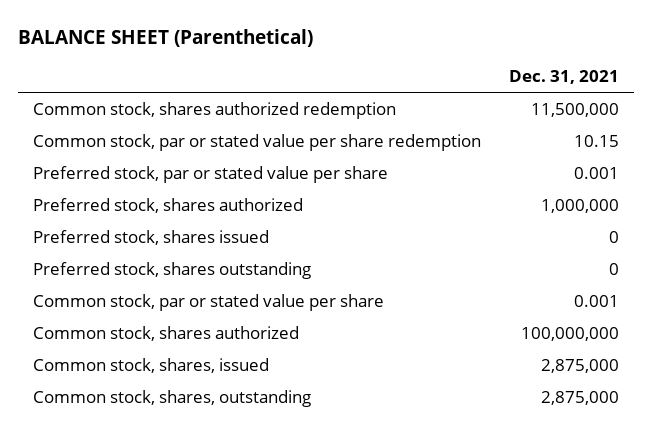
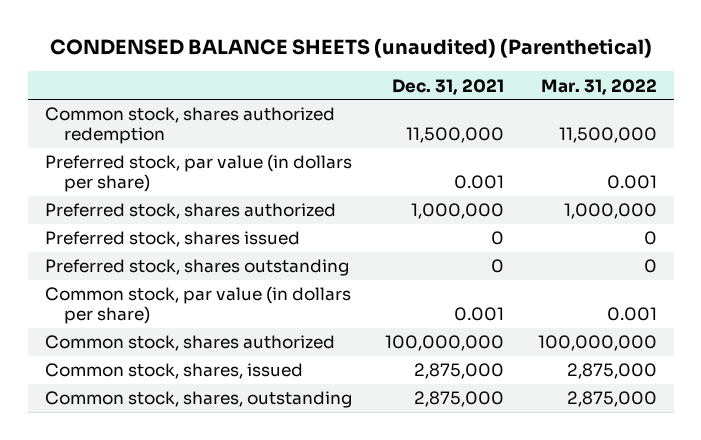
[18,28,314,47] BALANCE SHEET (Parenthetical) -> [49,38,652,59] CONDENSED BALANCE SHEETS (unaudited) (Parenthetical)
none -> [540,78,657,95] Mar. 31, 2022
[32,133,481,151] Common stock, par or stated value per share redemption -> none
[32,165,388,183] Preferred stock, par or stated value per share -> [44,154,352,193] Preferred stock, par value (in dollars per share)
[32,293,384,311] Common stock, par or stated value per share -> [44,286,351,325] Common stock, par value (in dollars per share)

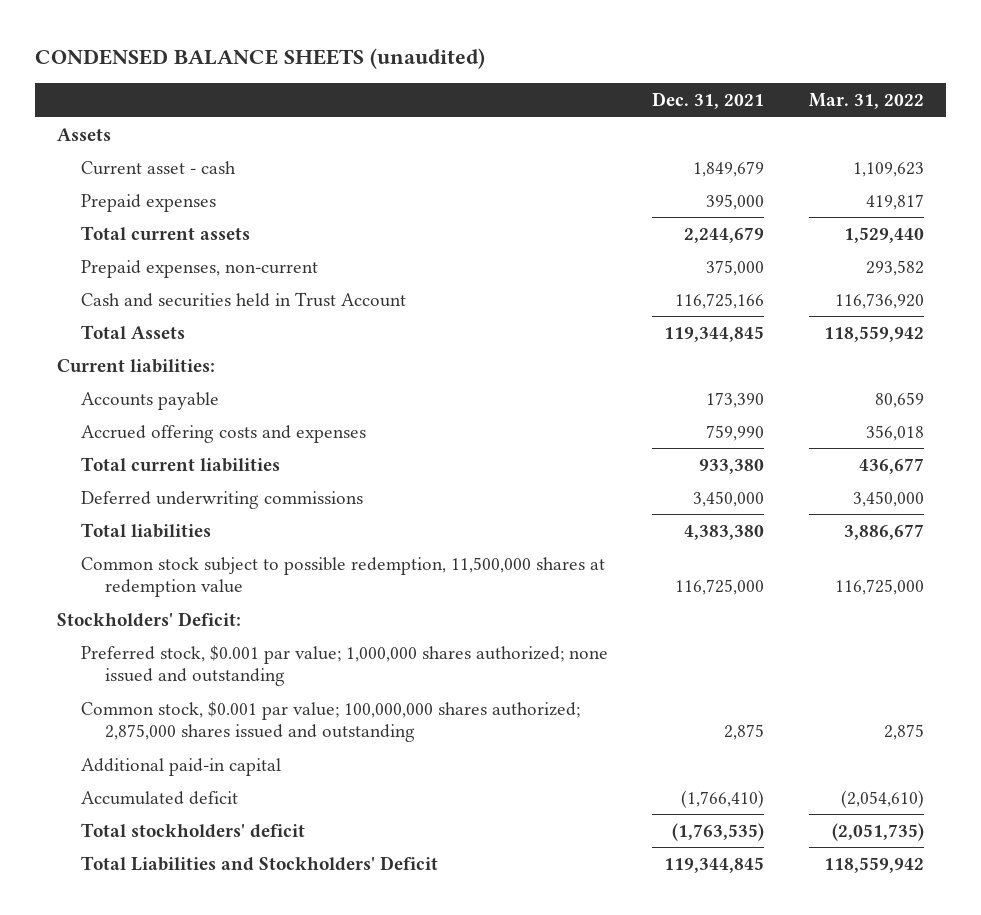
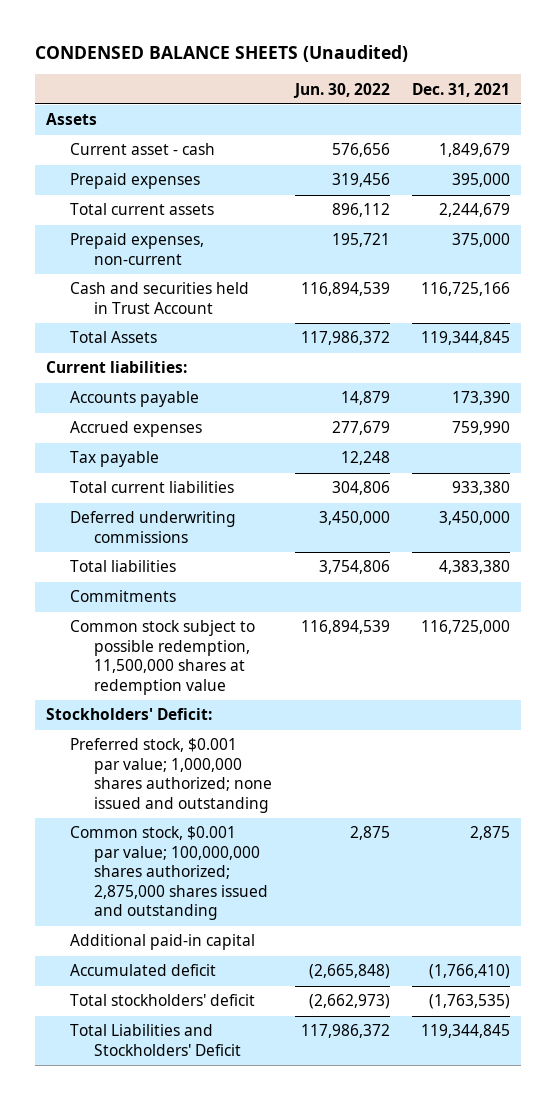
[34,48,485,70] CONDENSED BALANCE SHEETS (unaudited) -> [34,44,408,62] CONDENSED BALANCE SHEETS (Unaudited)
[808,93,924,110] Mar. 31, 2022 -> none
none -> [292,82,390,98] Jun. 30, 2022
[80,424,366,443] Accrued offering costs and expenses -> [70,421,203,438] Accrued expenses
none -> [70,451,160,468] Tax payable
none -> [70,590,177,603] Commitments

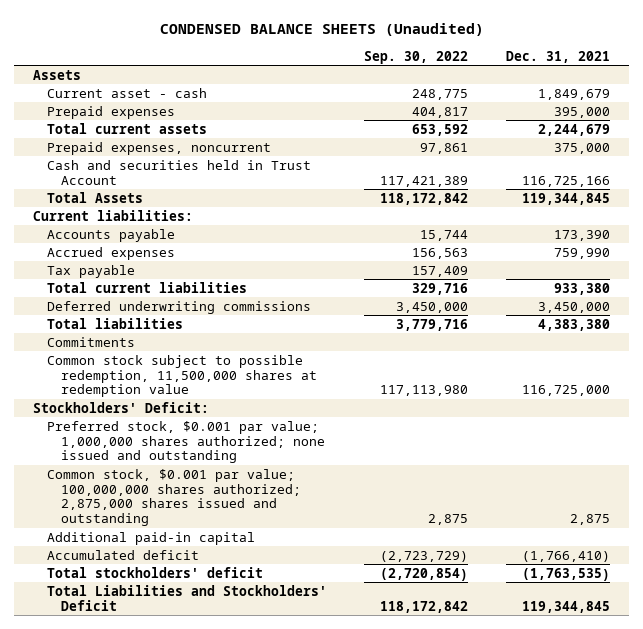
[292,82,390,98] Jun. 30, 2022 -> none
none -> [364,50,469,64] Sep. 30, 2022
[70,233,205,265] Prepaid expenses, non-current -> [46,141,271,155] Prepaid expenses, noncurrent

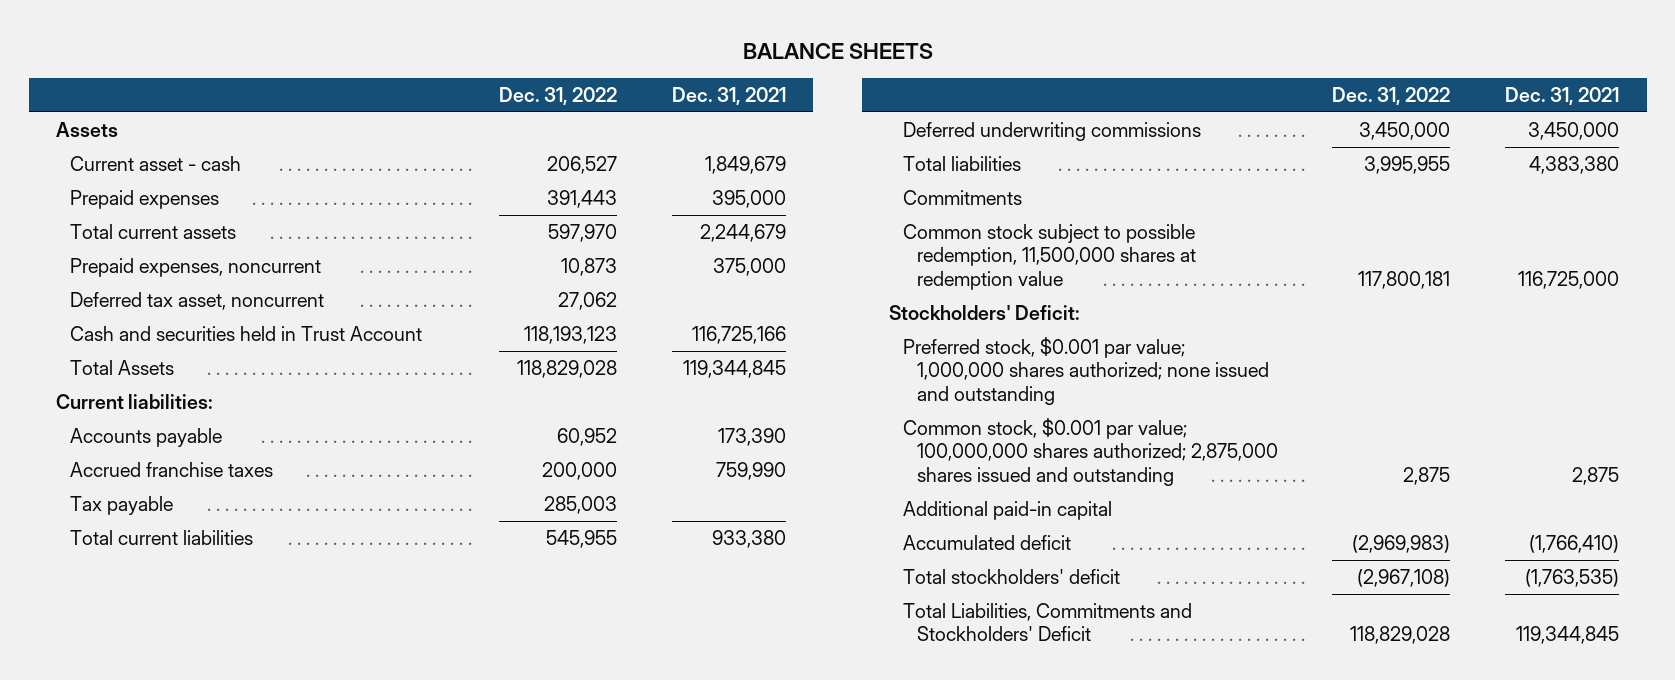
[159,23,484,37] CONDENSED BALANCE SHEETS (Unaudited) -> [742,42,933,59] BALANCE SHEETS
[364,50,469,64] Sep. 30, 2022 -> none
none -> [499,86,618,105] Dec. 31, 2022
none -> [69,291,324,310] Deferred tax asset, noncurrent
[46,246,175,260] Accrued expenses -> [69,461,273,477] Accrued franchise taxes
[46,584,327,611] Total Liabilities and Stockholders' Deficit -> [902,602,1192,642] Total Liabilities, Commitments and Stockholders' Deficit

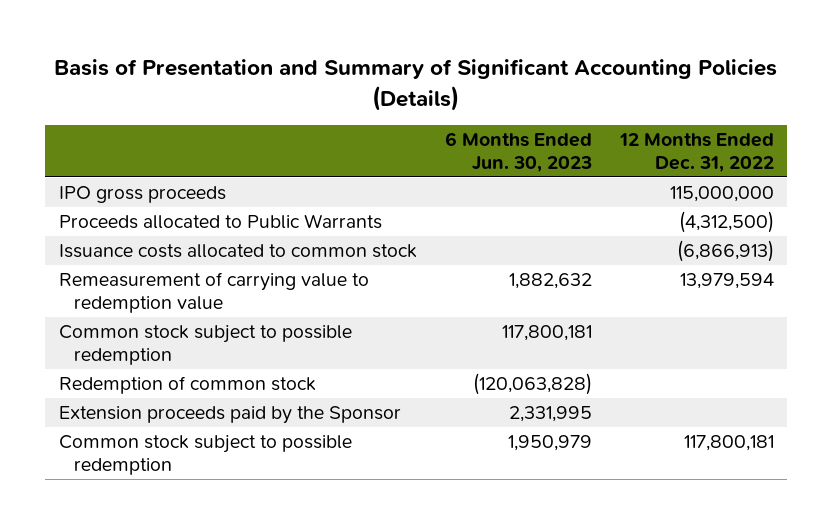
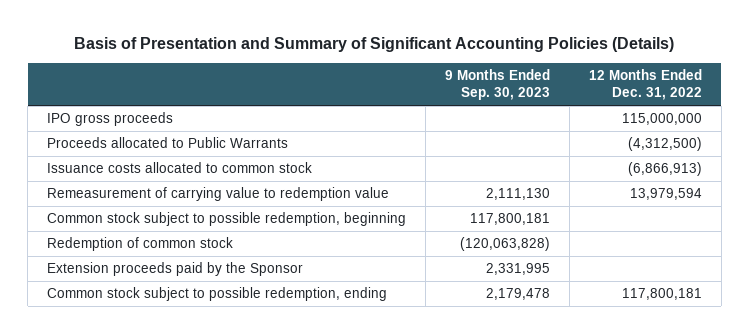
[444,132,592,173] 6 Months Ended Jun. 30, 2023 -> none
none -> [444,68,550,101] 9 Months Ended Sep. 30, 2023
[58,324,352,366] Common stock subject to possible redemption -> [46,212,406,227] Common stock subject to possible redemption, beginning
[58,434,352,476] Common stock subject to possible redemption -> [46,287,387,302] Common stock subject to possible redemption, ending

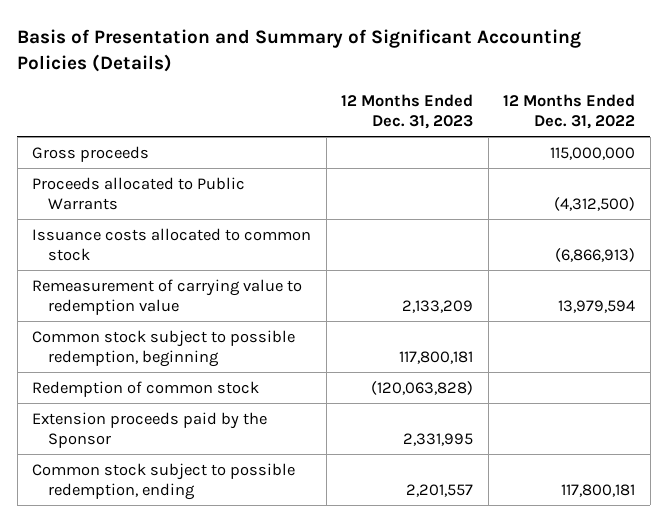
[444,68,550,101] 9 Months Ended Sep. 30, 2023 -> none
none -> [341,93,474,129] 12 Months Ended Dec. 31, 2023
[46,112,173,127] IPO gross proceeds -> [32,145,150,162] Gross proceeds

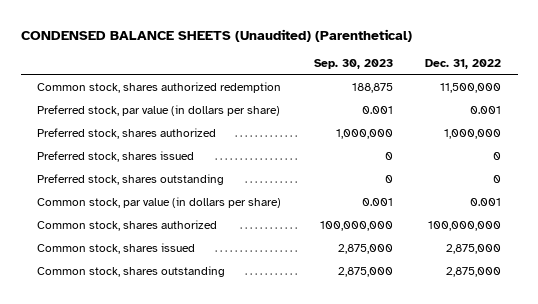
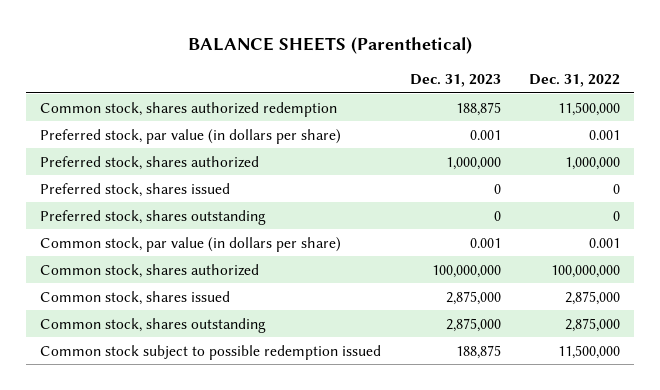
[20,28,412,42] CONDENSED BALANCE SHEETS (Unaudited) (Parenthetical) -> [188,37,473,55] BALANCE SHEETS (Parenthetical)
[313,59,393,70] Sep. 30, 2023 -> none
none -> [409,74,501,88] Dec. 31, 2023
none -> [40,344,382,360] Common stock subject to possible redemption issued

